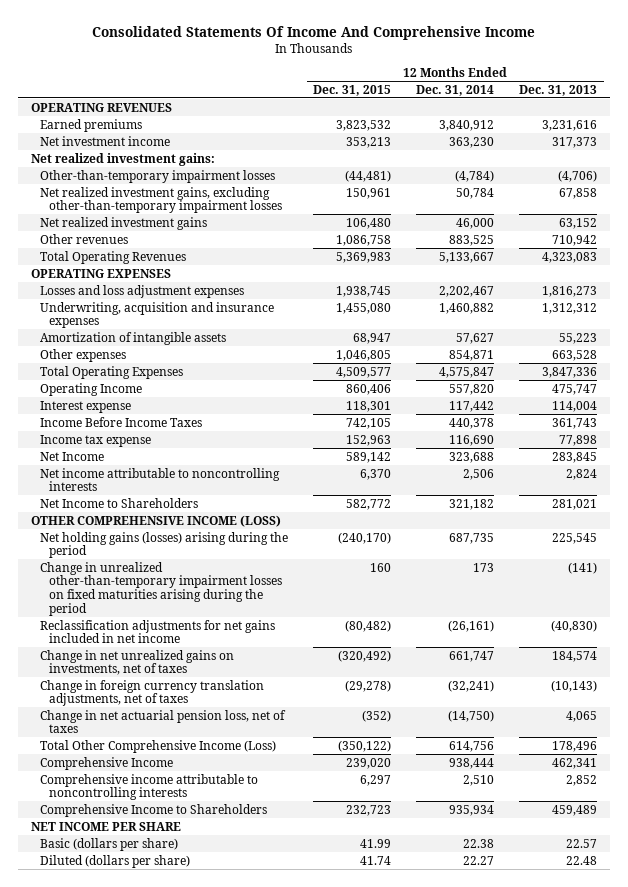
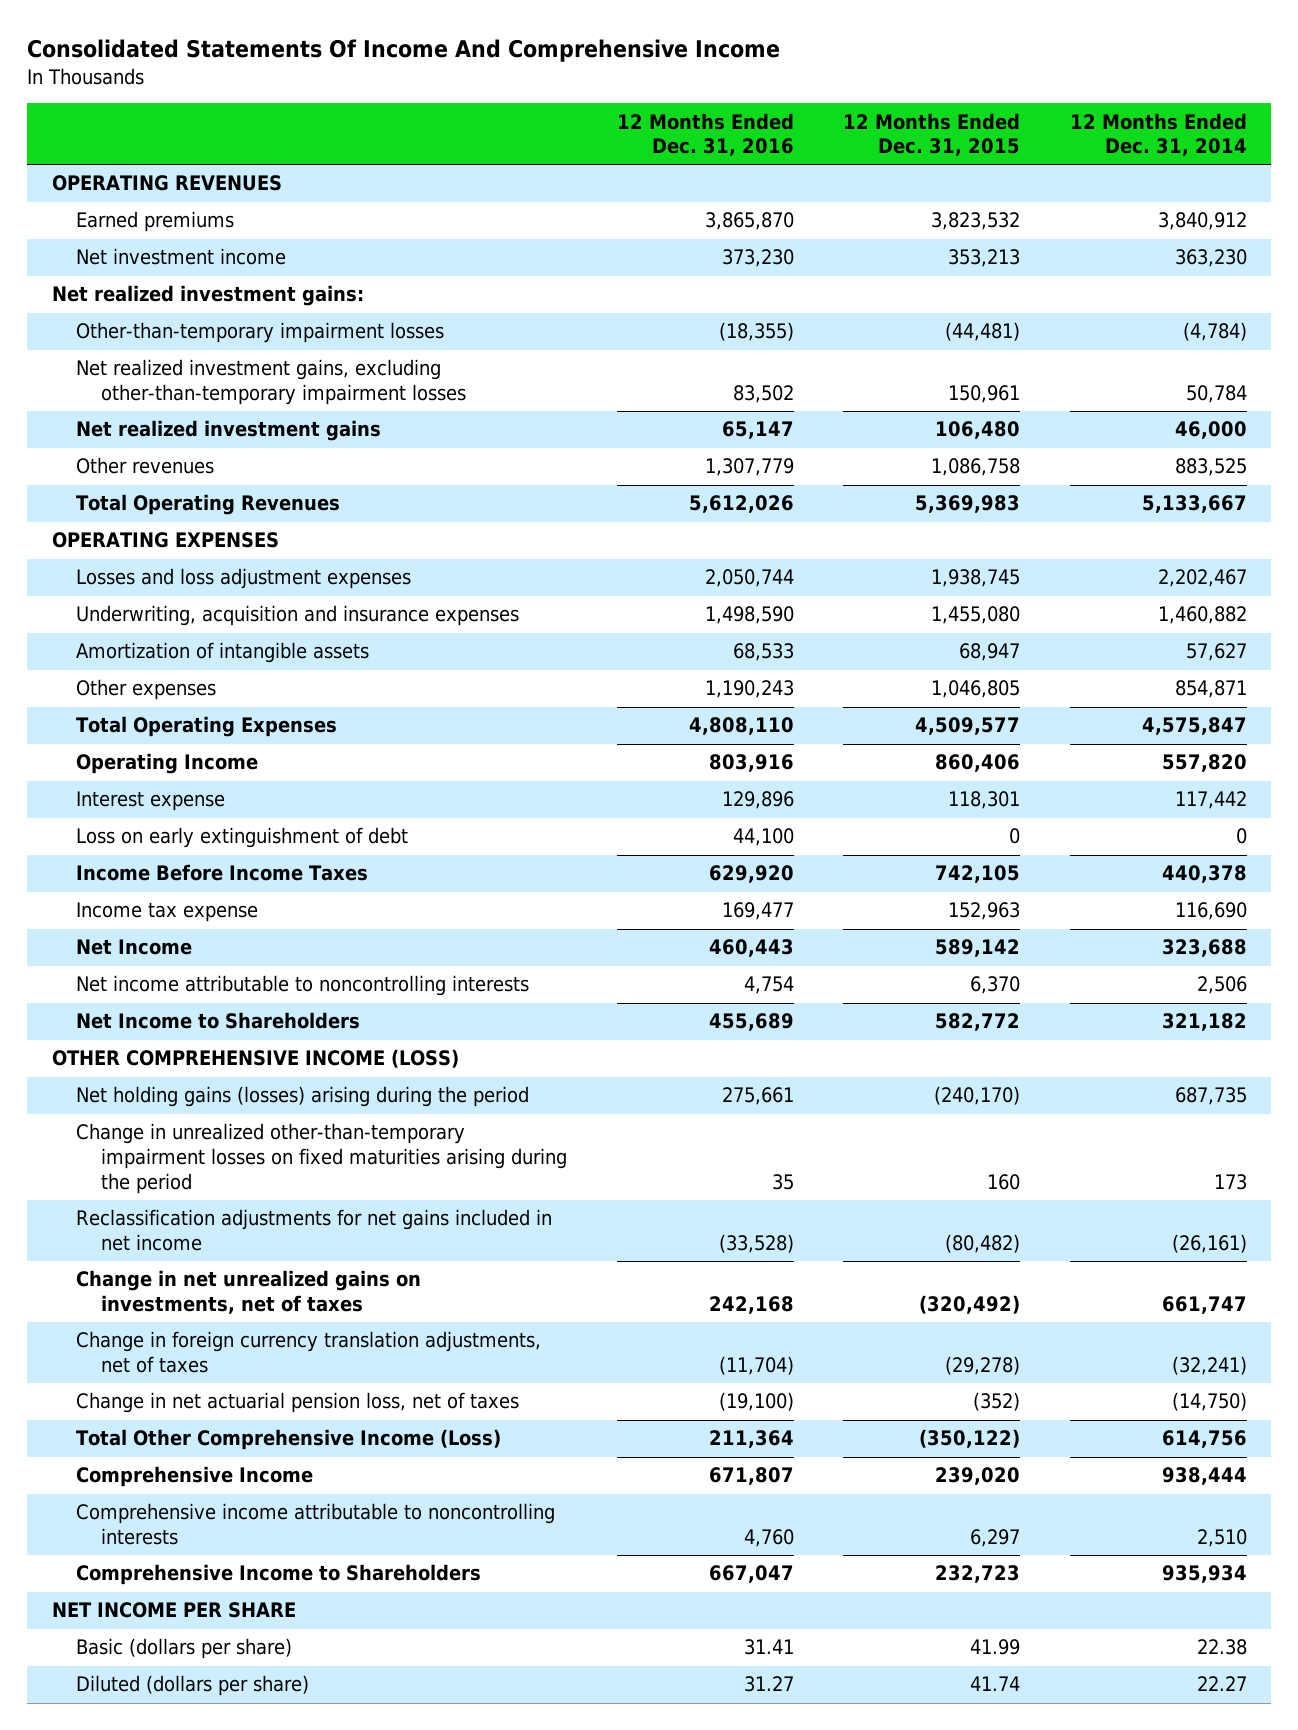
[519,84,598,96] Dec. 31, 2013 -> none
none -> [616,112,794,157] 12 Months Ended Dec. 31, 2016
none -> [76,827,409,849] Loss on early extinguishment of debt

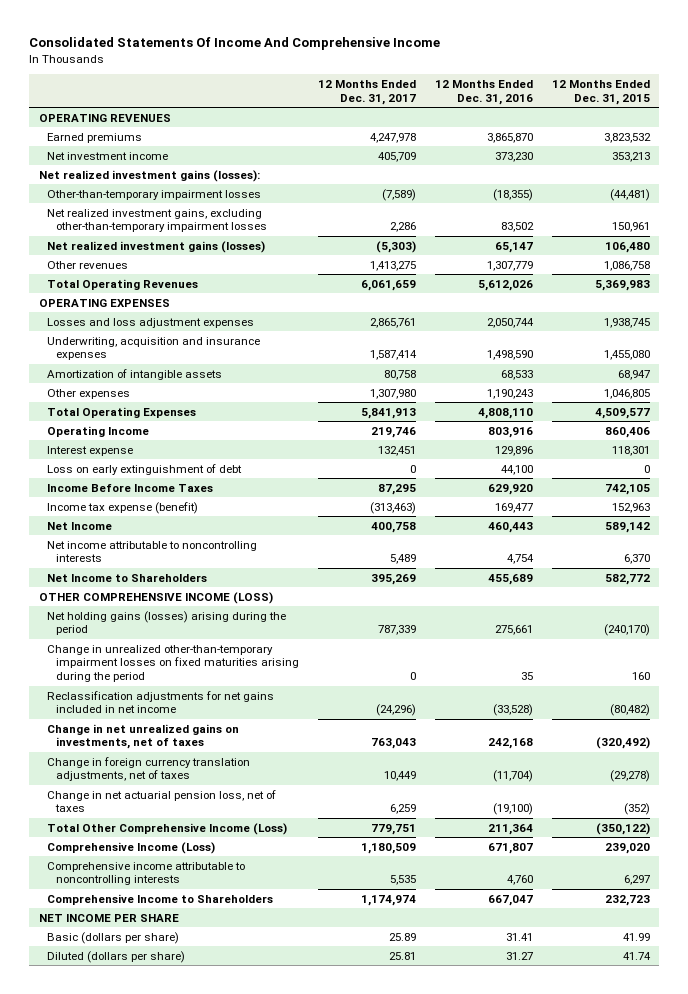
[1069,112,1247,157] 12 Months Ended Dec. 31, 2014 -> none
none -> [317,79,416,105] 12 Months Ended Dec. 31, 2017
[51,285,364,307] Net realized investment gains: -> [38,169,260,182] Net realized investment gains (losses):
[76,420,382,442] Net realized investment gains -> [47,240,266,253] Net realized investment gains (losses)
[76,902,259,923] Income tax expense -> [47,501,199,514] Income tax expense (benefit)
[76,1466,314,1488] Comprehensive Income -> [47,841,216,854] Comprehensive Income (Loss)

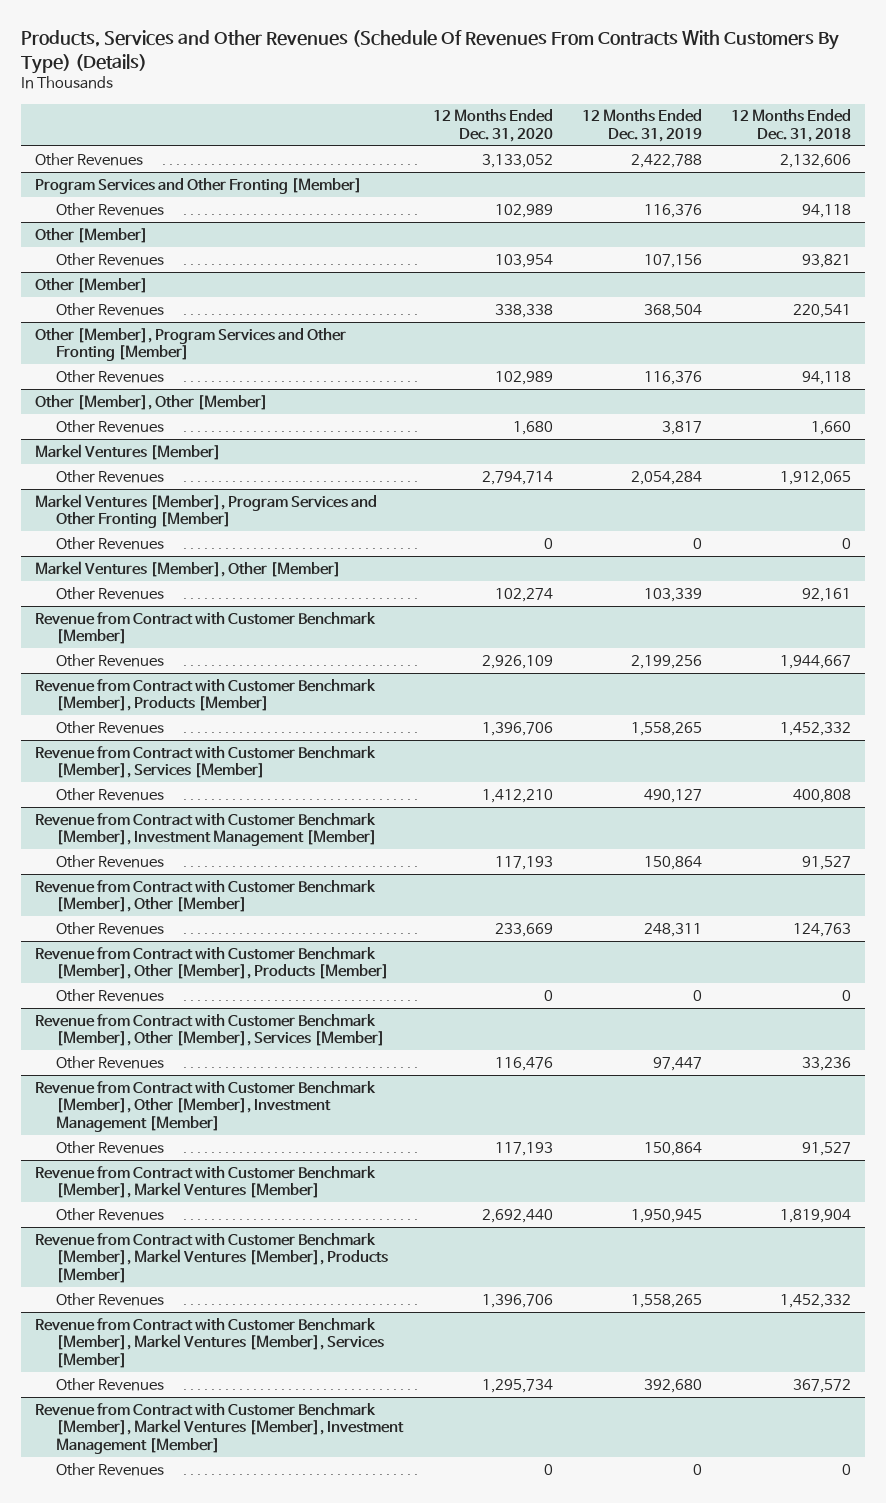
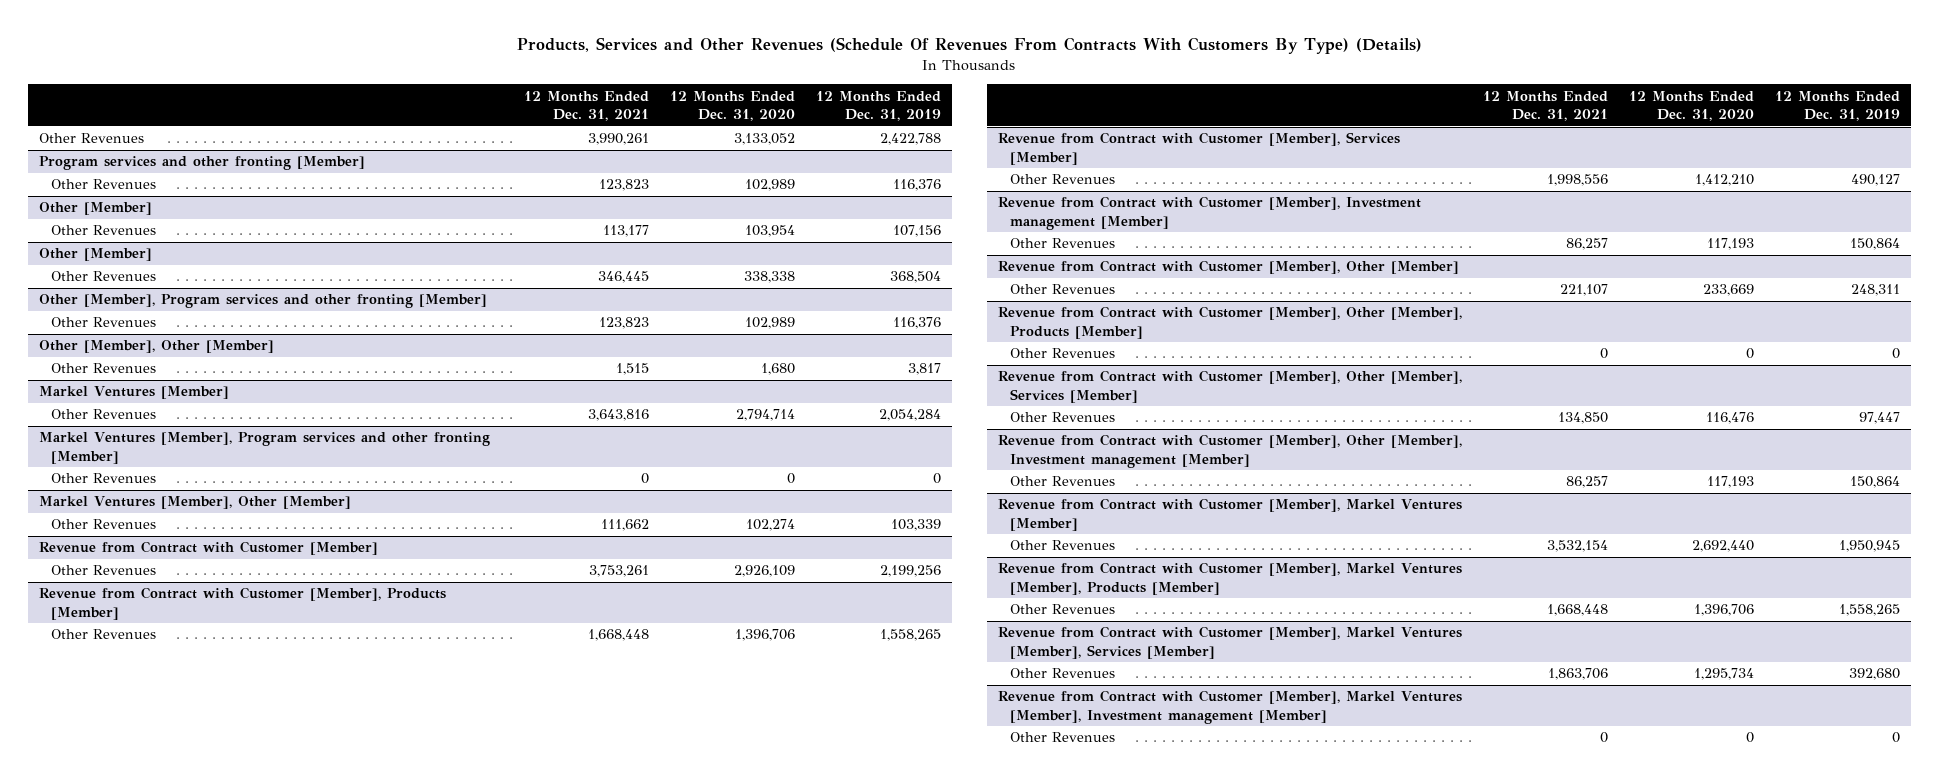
[730,109,851,142] 12 Months Ended Dec. 31, 2018 -> none
none -> [523,90,649,121] 12 Months Ended Dec. 31, 2021
[35,177,363,194] Program Services and Other Fronting [Member] -> [38,156,365,171] Program services and other fronting [Member]
[35,327,347,362] Other [Member], Program Services and Other Fronting [Member] -> [38,294,487,309] Other [Member], Program services and other fronting [Member]
[35,493,378,529] Markel Ventures [Member], Program Services and Other Fronting [Member] -> [38,432,490,464] Markel Ventures [Member], Program services and other fronting [Member]
[35,611,377,645] Revenue from Contract with Customer Benchmark [Member] -> [38,541,378,556] Revenue from Contract with Customer [Member]
[35,678,377,712] Revenue from Contract with Customer Benchmark [Member], Products [Member] -> [38,587,446,620] Revenue from Contract with Customer [Member], Products [Member]
[35,745,377,779] Revenue from Contract with Customer Benchmark [Member], Services [Member] -> [997,132,1400,165] Revenue from Contract with Customer [Member], Services [Member]
[35,812,378,847] Revenue from Contract with Customer Benchmark [Member], Investment Management [Member] -> [997,196,1421,230] Revenue from Contract with Customer [Member], Investment management [Member]
[35,879,377,913] Revenue from Contract with Customer Benchmark [Member], Other [Member] -> [997,260,1459,275] Revenue from Contract with Customer [Member], Other [Member]
[35,946,390,980] Revenue from Contract with Customer Benchmark [Member], Other [Member], Products [Member] -> [997,306,1462,339] Revenue from Contract with Customer [Member], Other [Member], Products [Member]
[35,1013,386,1047] Revenue from Contract with Customer Benchmark [Member], Other [Member], Services [Member] -> [997,370,1462,403] Revenue from Contract with Customer [Member], Other [Member], Services [Member]
[35,1080,377,1132] Revenue from Contract with Customer Benchmark [Member], Other [Member], Investment Management [Member] -> [997,434,1462,468] Revenue from Contract with Customer [Member], Other [Member], Investment management [Member]
[35,1165,377,1199] Revenue from Contract with Customer Benchmark [Member], Markel Ventures [Member] -> [997,498,1462,531] Revenue from Contract with Customer [Member], Markel Ventures [Member]
[35,1232,389,1283] Revenue from Contract with Customer Benchmark [Member], Markel Ventures [Member], Products [Member] -> [997,562,1462,595] Revenue from Contract with Customer [Member], Markel Ventures [Member], Products [Member]
[35,1317,385,1368] Revenue from Contract with Customer Benchmark [Member], Markel Ventures [Member], Services [Member] -> [997,626,1462,659] Revenue from Contract with Customer [Member], Markel Ventures [Member], Services [Member]
[35,1402,405,1454] Revenue from Contract with Customer Benchmark [Member], Markel Ventures [Member], Investment Management [Member] -> [997,690,1462,724] Revenue from Contract with Customer [Member], Markel Ventures [Member], Investment management [Member]

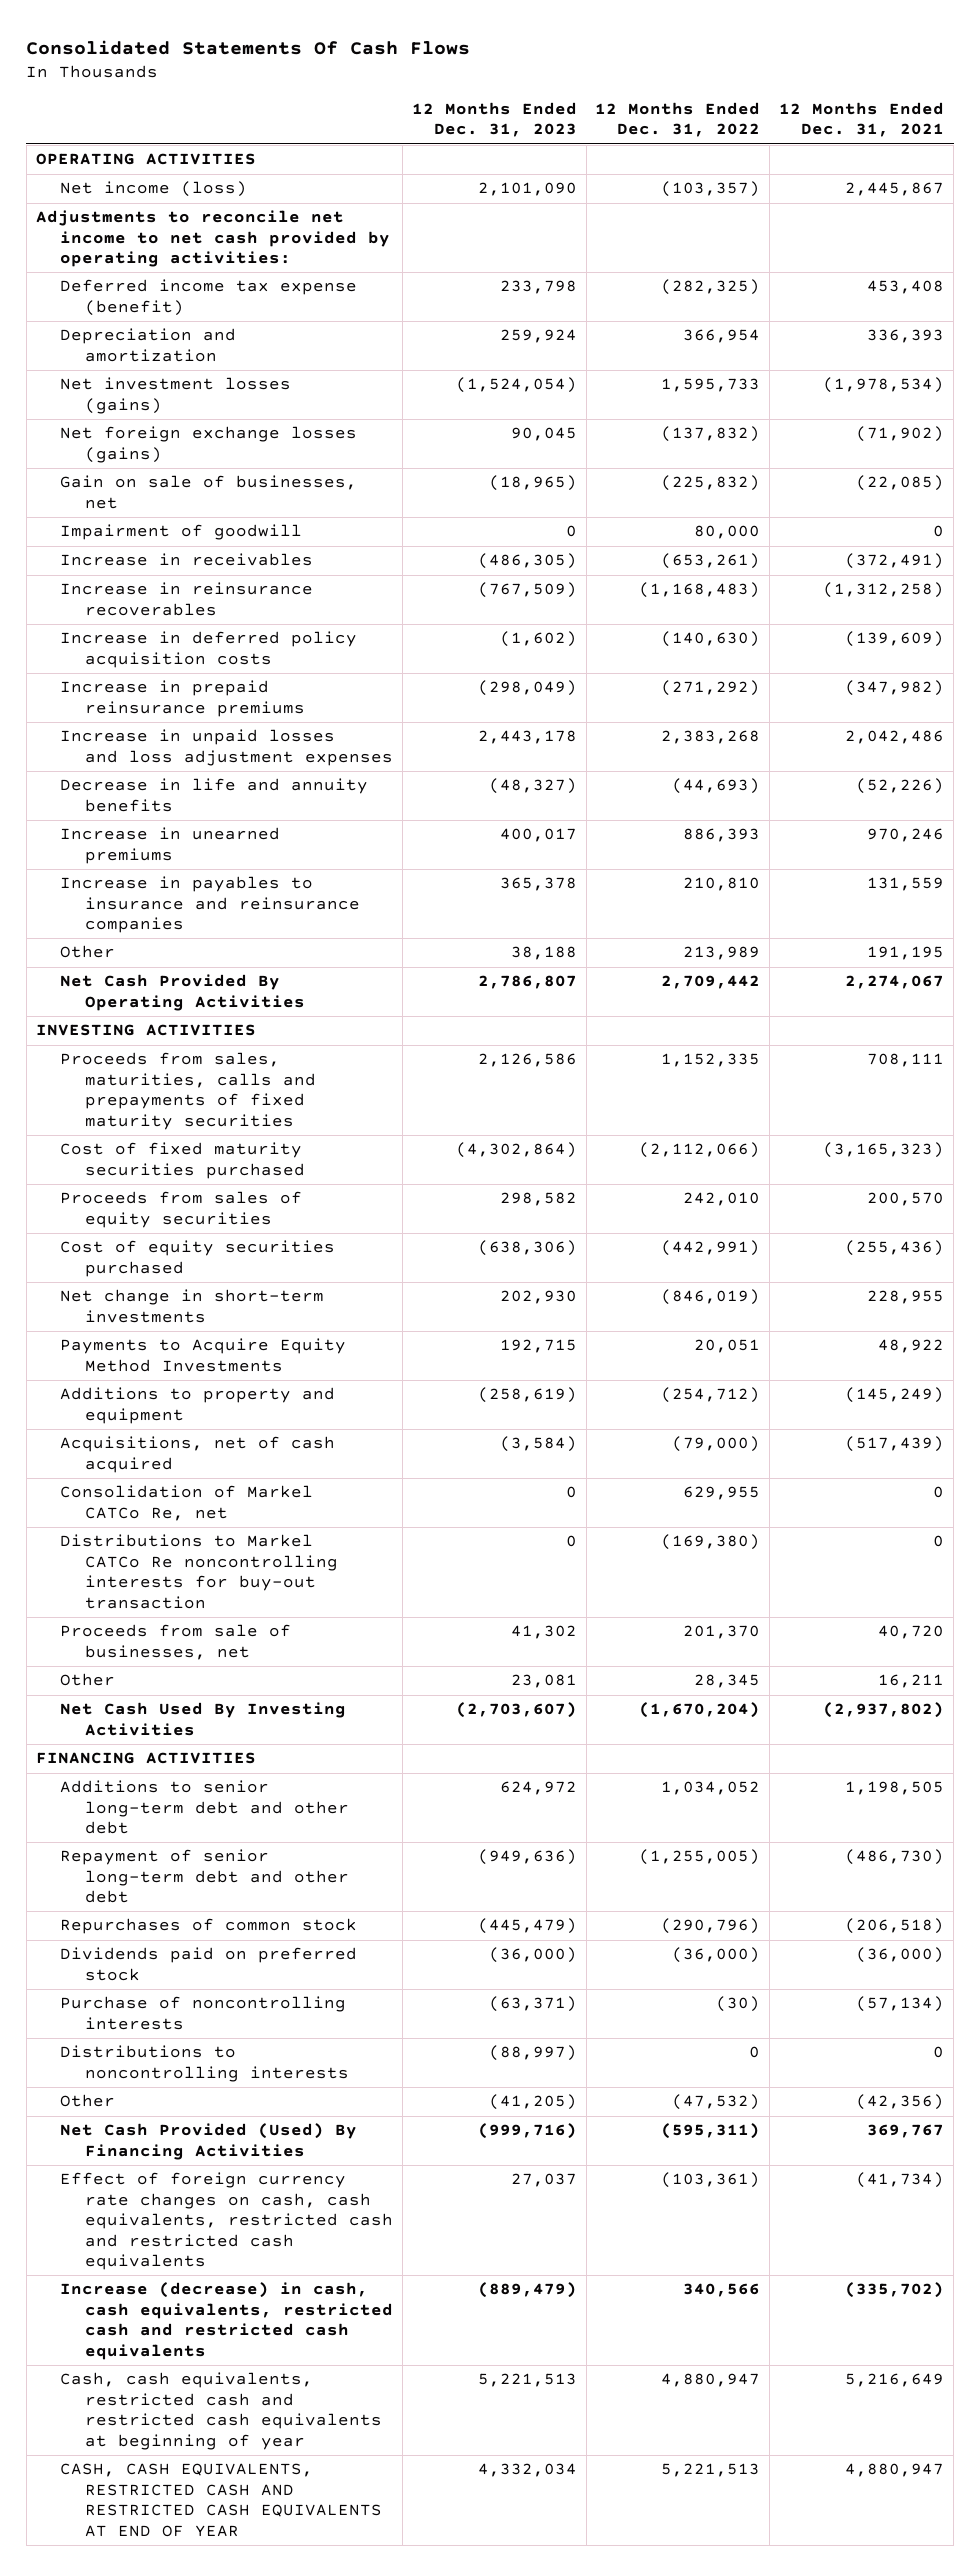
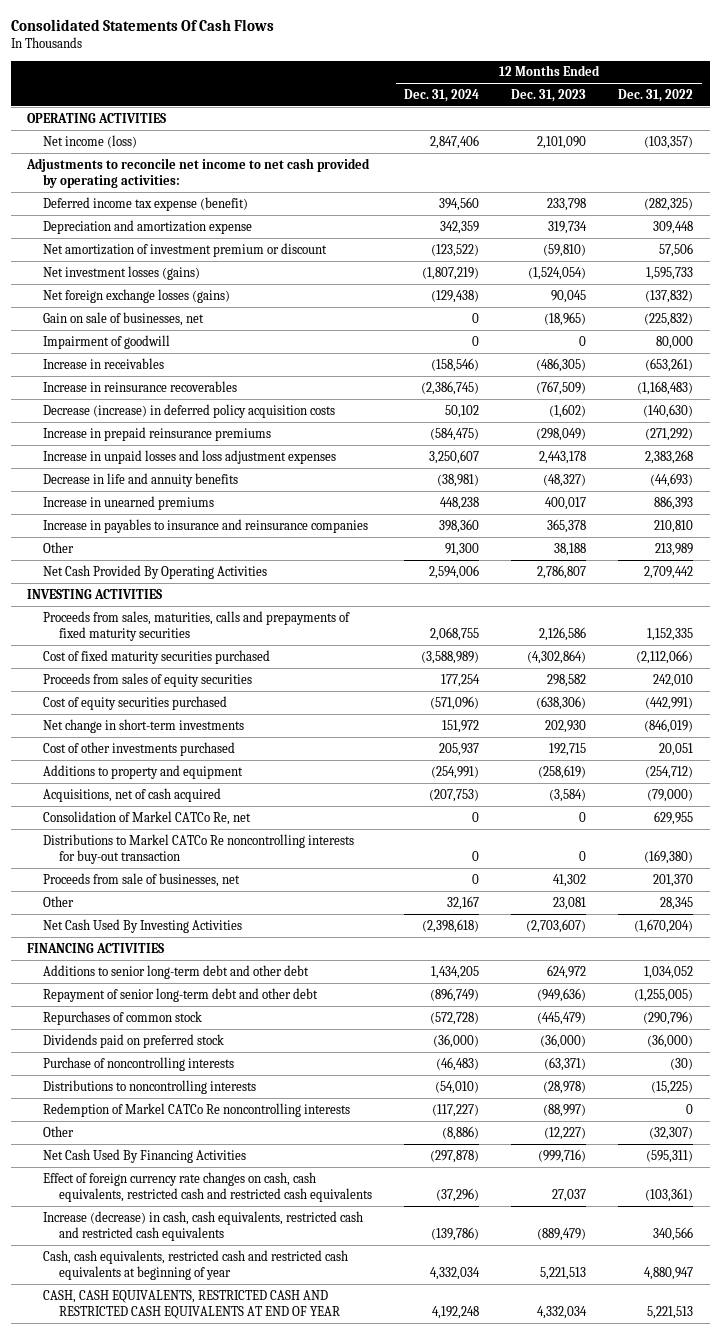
[779,101,945,138] 12 Months Ended Dec. 31, 2021 -> none
none -> [404,88,480,102] Dec. 31, 2024
[60,328,237,362] Depreciation and amortization -> [43,219,253,234] Depreciation and amortization expense
[499,329,577,344] 259,924 -> [548,220,588,234] 319,734
[683,329,761,344] 366,954 -> [653,220,694,234] 309,448
none -> [43,242,328,257] Net amortization of investment premium or discount
[60,631,358,668] Increase in deferred policy acquisition costs -> [43,403,336,418] Decrease (increase) in deferred policy acquisition costs
[60,1338,347,1372] Payments to Acquire Equity Method Investments -> [43,741,236,756] Cost of other investments purchased
[488,2045,577,2062] (88,997) -> [543,1080,587,1094] (28,978)
[749,2046,761,2059] 0 -> [651,1080,694,1094] (15,225)
none -> [43,1102,351,1117] Redemption of Markel CATCo Re noncontrolling interests
[488,2094,577,2111] (41,205) -> [544,1126,587,1140] (12,227)
[672,2094,761,2111] (47,532) -> [649,1126,694,1140] (32,307)
[60,2123,358,2160] Net Cash Provided (Used) By Financing Activities -> [43,1148,247,1163] Net Cash Used By Financing Activities

